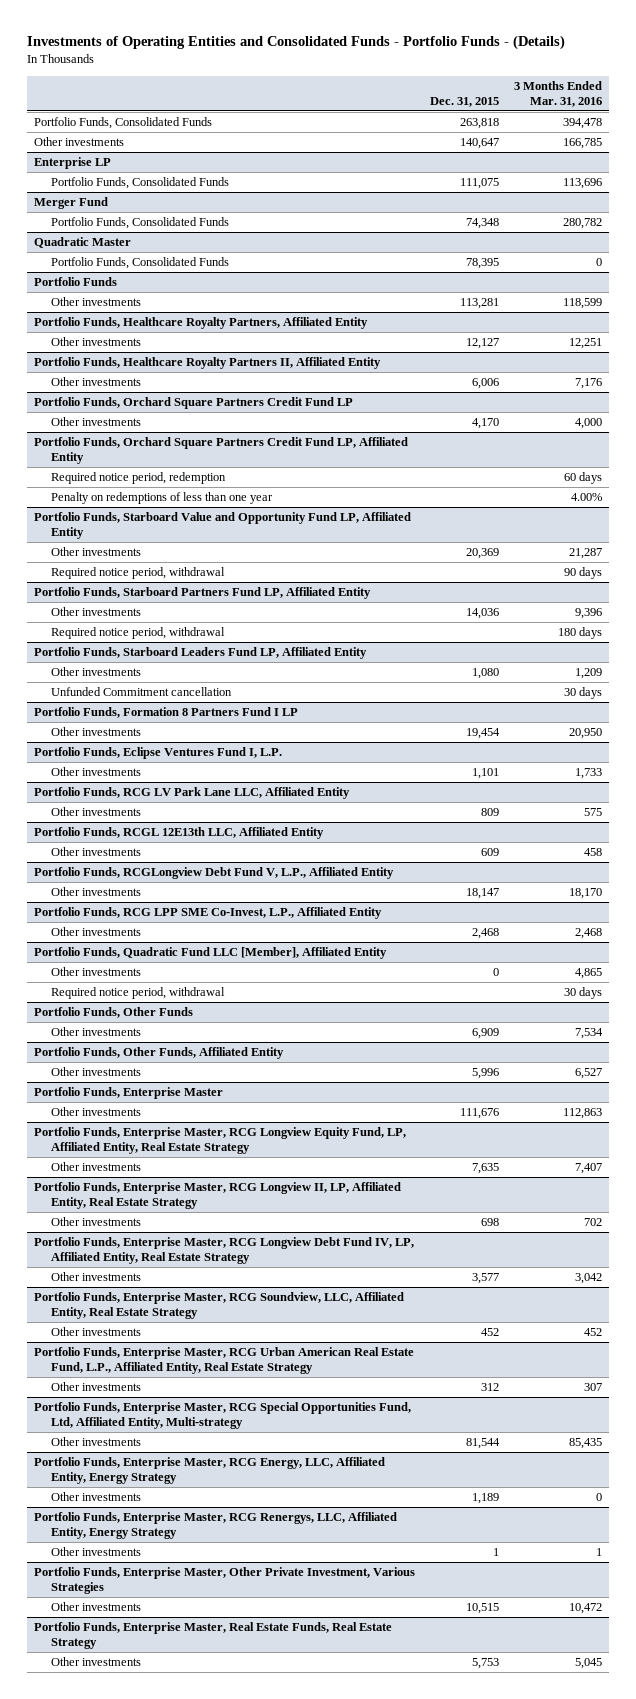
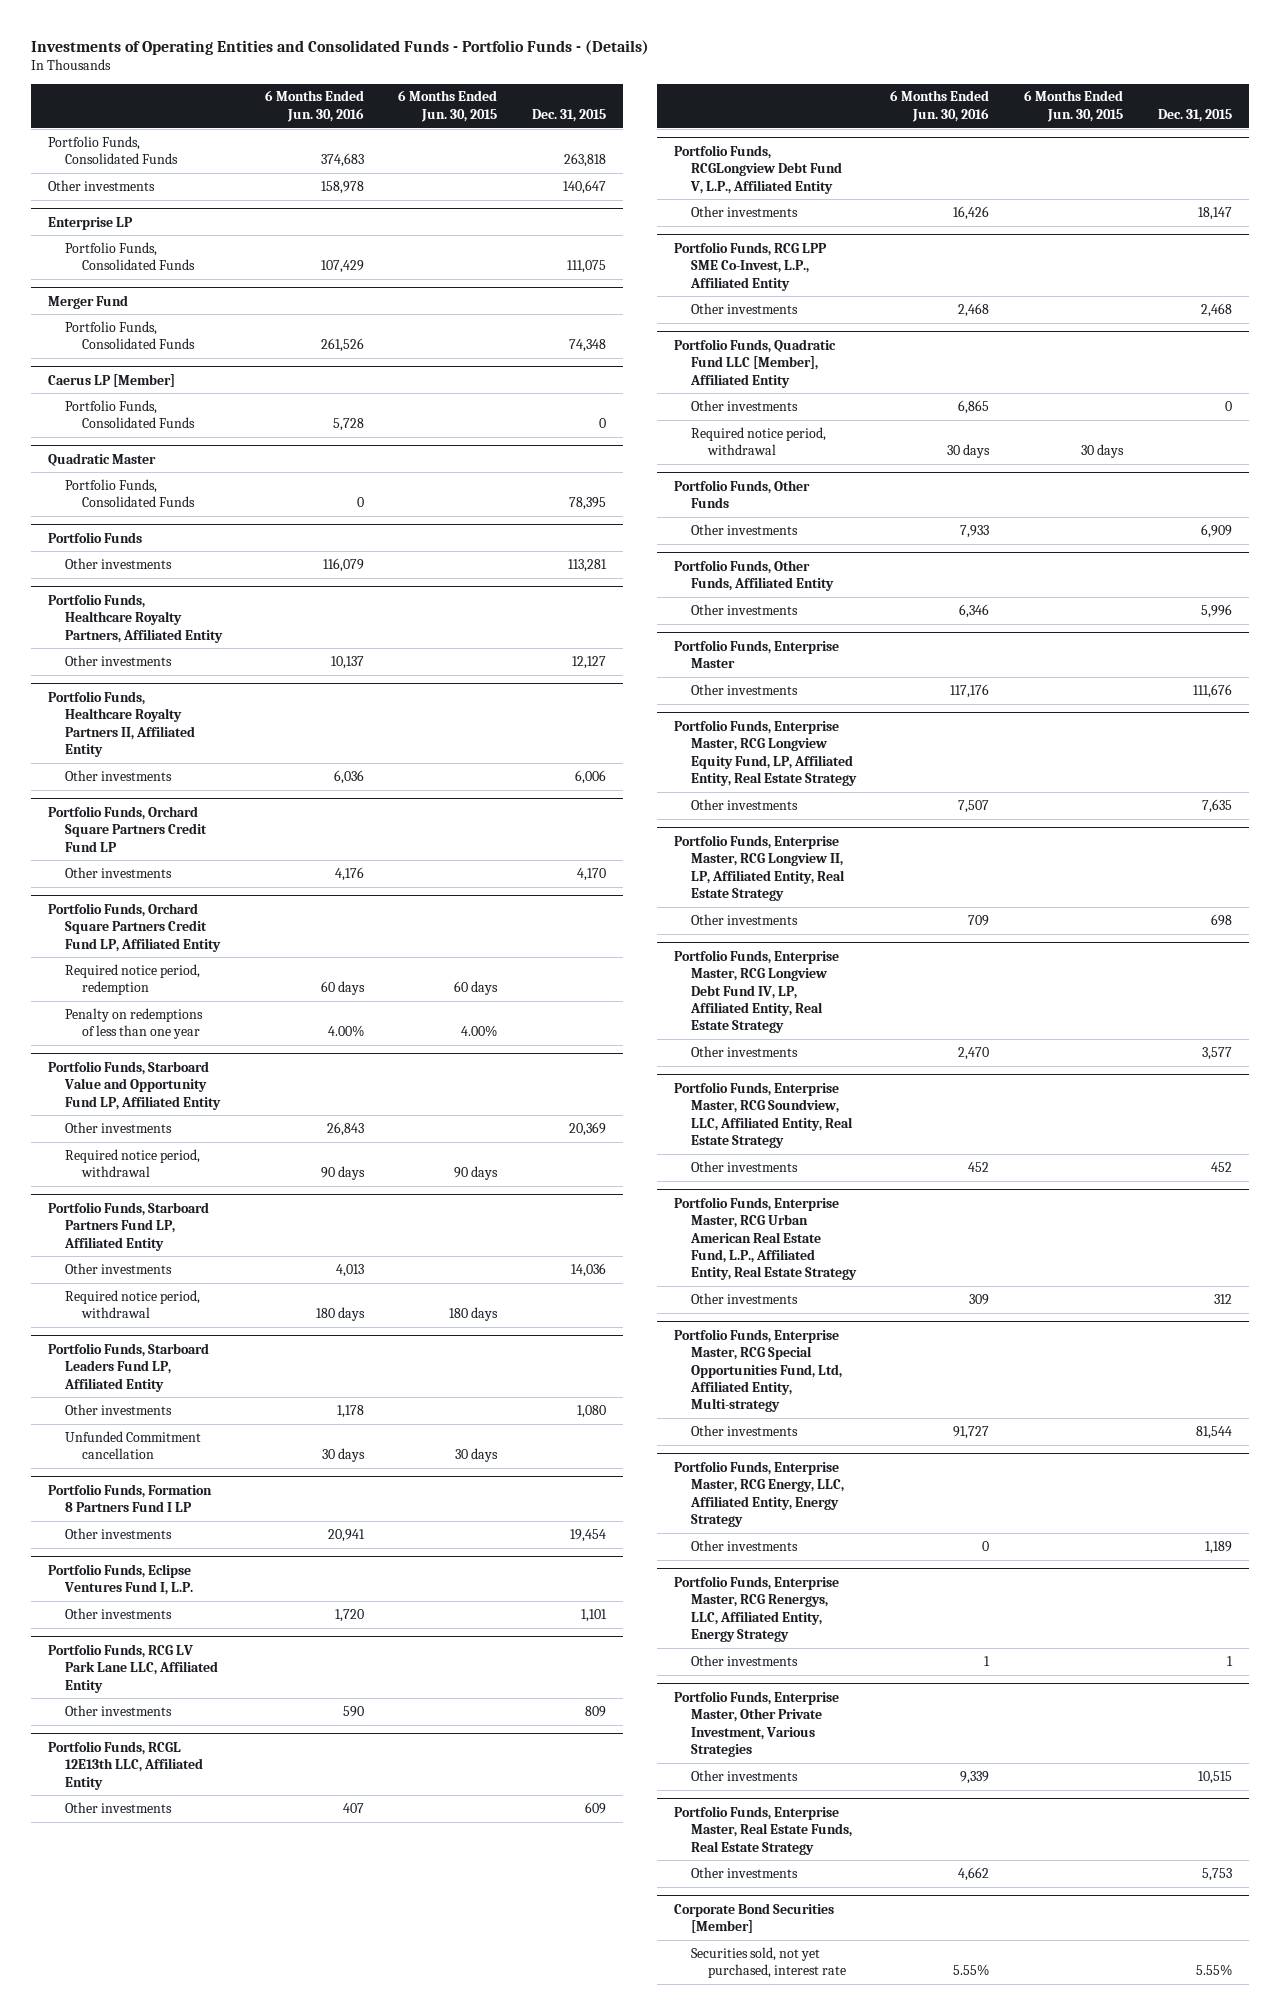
[513,80,602,107] 3 Months Ended Mar. 31, 2016 -> none
none -> [264,90,364,122] 6 Months Ended Jun. 30, 2016
none -> [398,90,498,122] 6 Months Ended Jun. 30, 2015
none -> [48,373,176,387] Caerus LP [Member]
none -> [64,399,195,429] Portfolio Funds, Consolidated Funds
none -> [674,1902,835,1934] Corporate Bond Securities [Member]
none -> [690,1946,846,1979] Securities sold, not yet purchased, interest rate

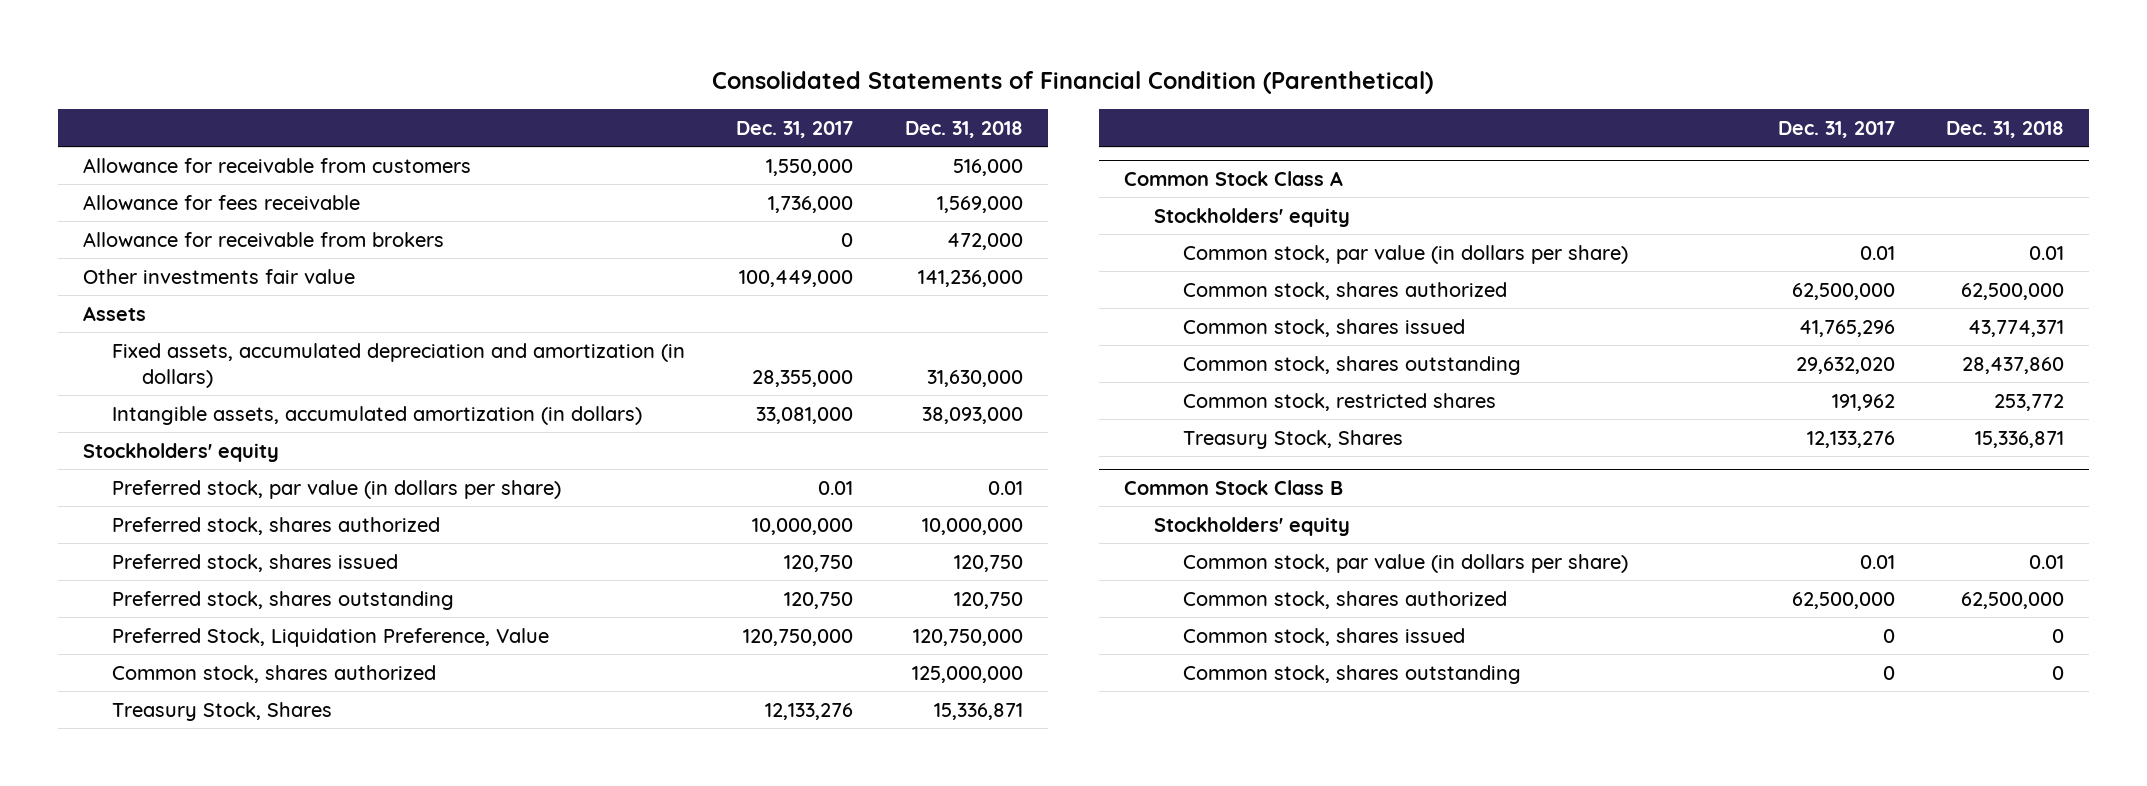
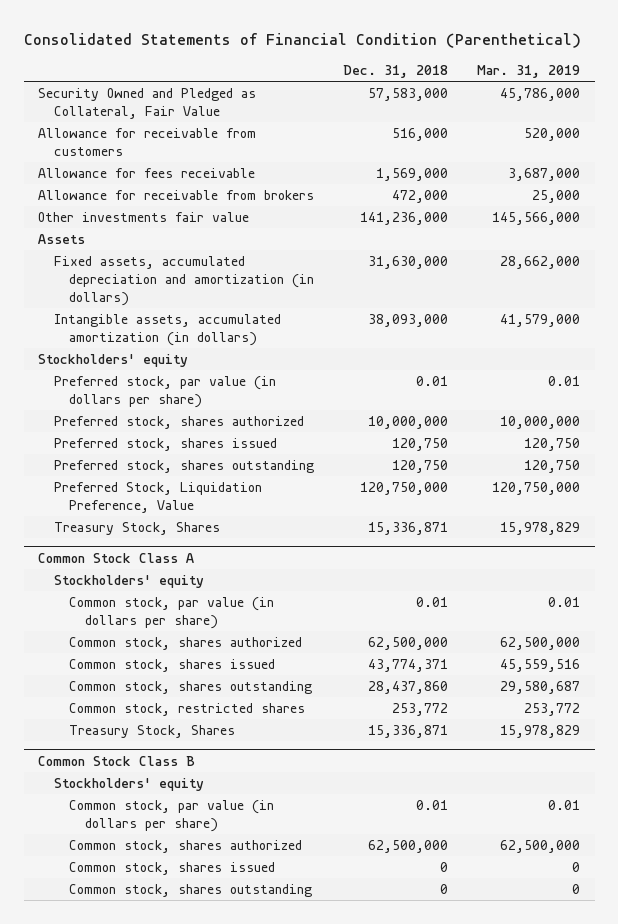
[736,120,854,138] Dec. 31, 2017 -> none
none -> [477,64,581,78] Mar. 31, 2019
none -> [38,87,257,119] Security Owned and Pledged as Collateral, Fair Value
[112,664,437,683] Common stock, shares authorized -> none

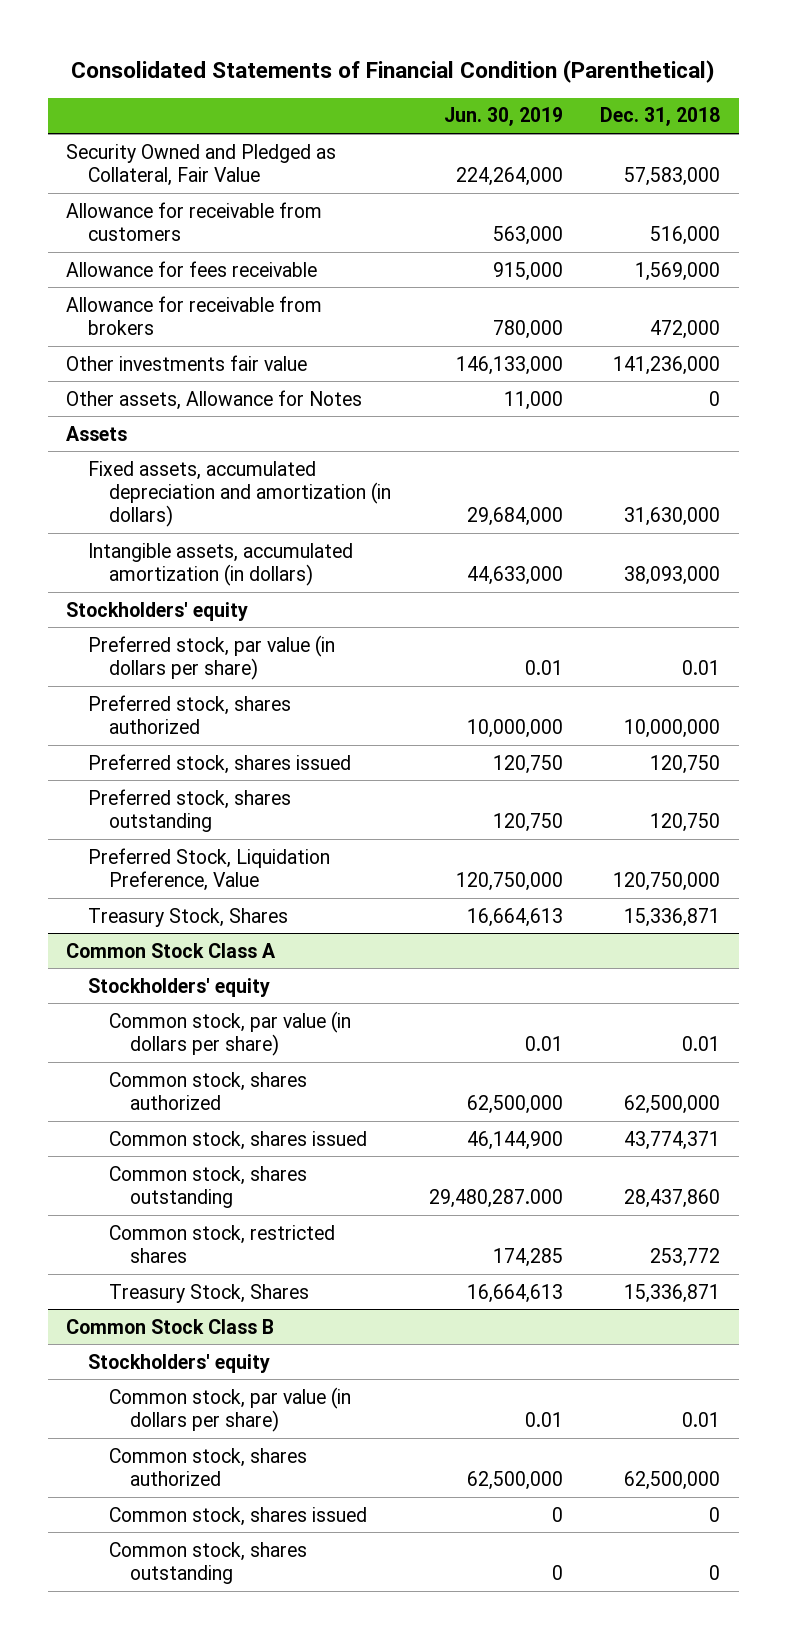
[477,64,581,78] Mar. 31, 2019 -> none
none -> [443,107,563,127] Jun. 30, 2019
none -> [66,389,363,410] Other assets, Allowance for Notes

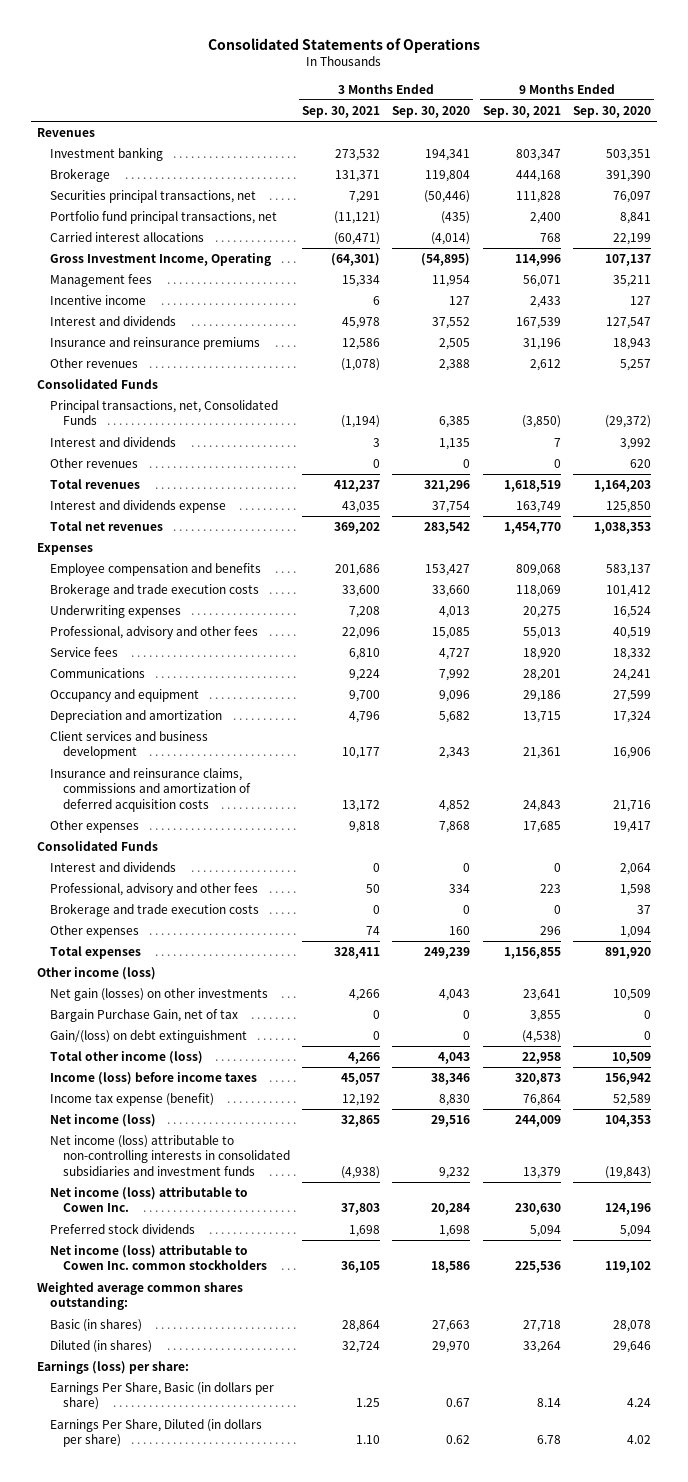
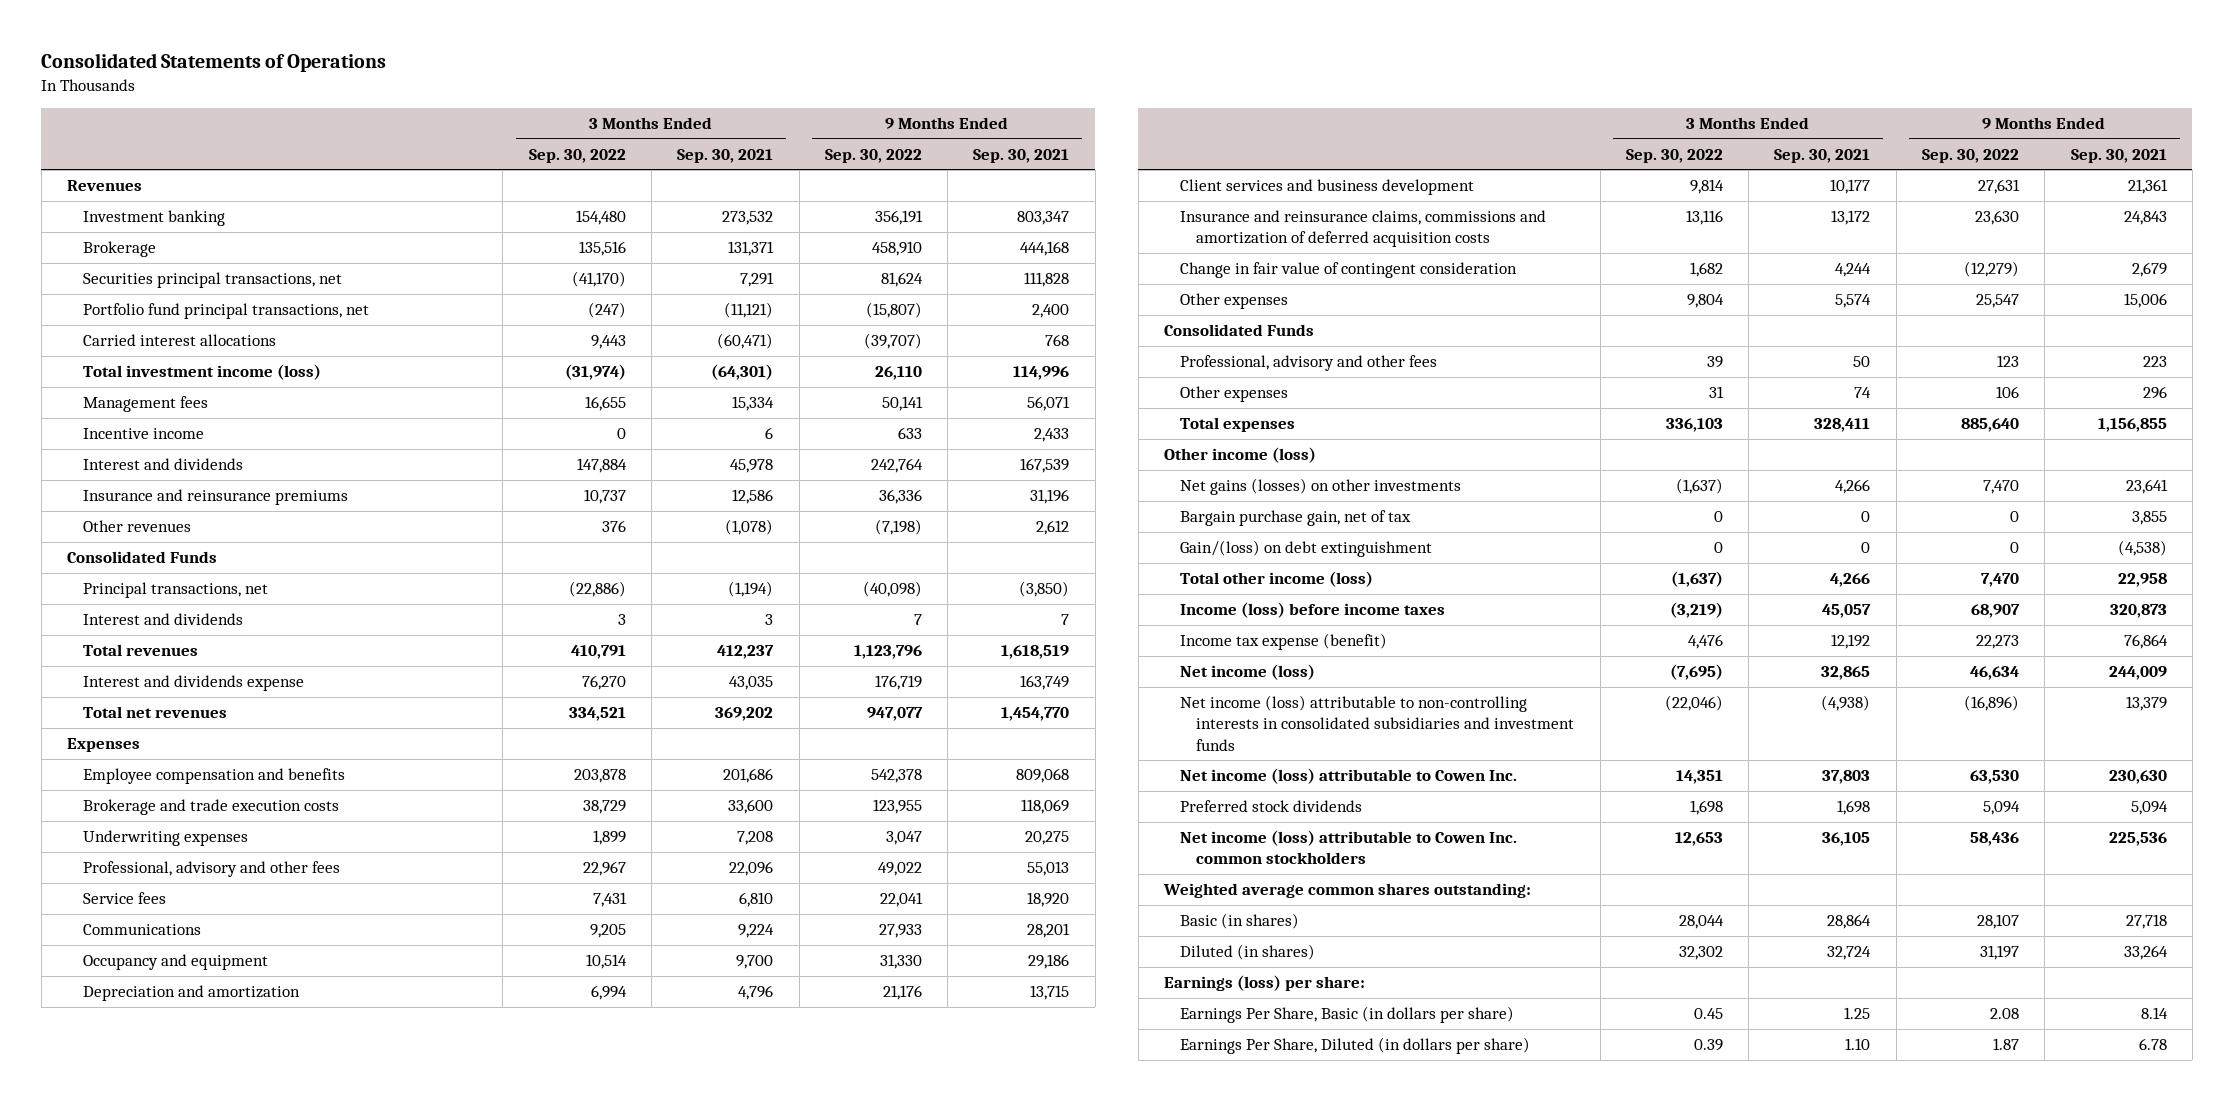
[392,105,471,118] Sep. 30, 2020 -> none
[572,105,651,118] Sep. 30, 2020 -> none
none -> [528,149,626,164] Sep. 30, 2022
none -> [824,149,922,164] Sep. 30, 2022
[50,253,272,267] Gross Investment Income, Operating -> [83,364,322,381] Total investment income (loss)
[50,400,279,426] Principal transactions, net, Consolidated Funds -> [83,582,269,599] Principal transactions, net
[50,458,139,469] Other revenues -> none
none -> [1180,262,1518,279] Change in fair value of contingent consideration
[349,821,381,834] 9,818 -> [1835,294,1872,309] 5,574
[522,821,561,834] 17,685 -> [2123,293,2167,309] 15,006
[50,862,177,873] Interest and dividends -> none
[50,903,260,918] Brokerage and trade execution costs -> none
[50,988,269,1002] Net gain (losses) on other investments -> [1180,478,1462,496] Net gains (losses) on other investments
[50,1009,239,1023] Bargain Purchase Gain, net of tax -> [1180,510,1412,527] Bargain purchase gain, net of tax

